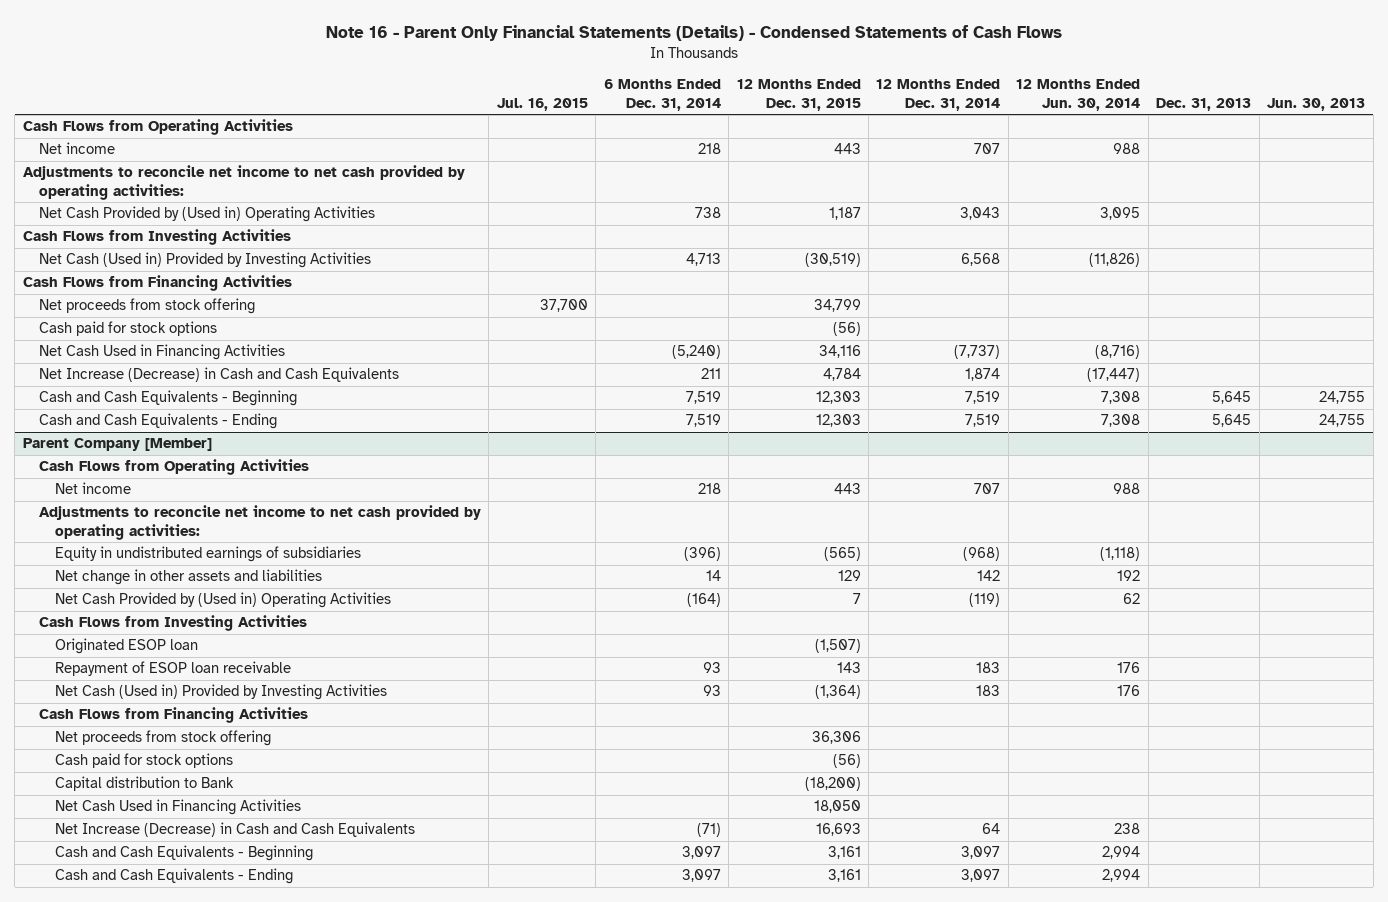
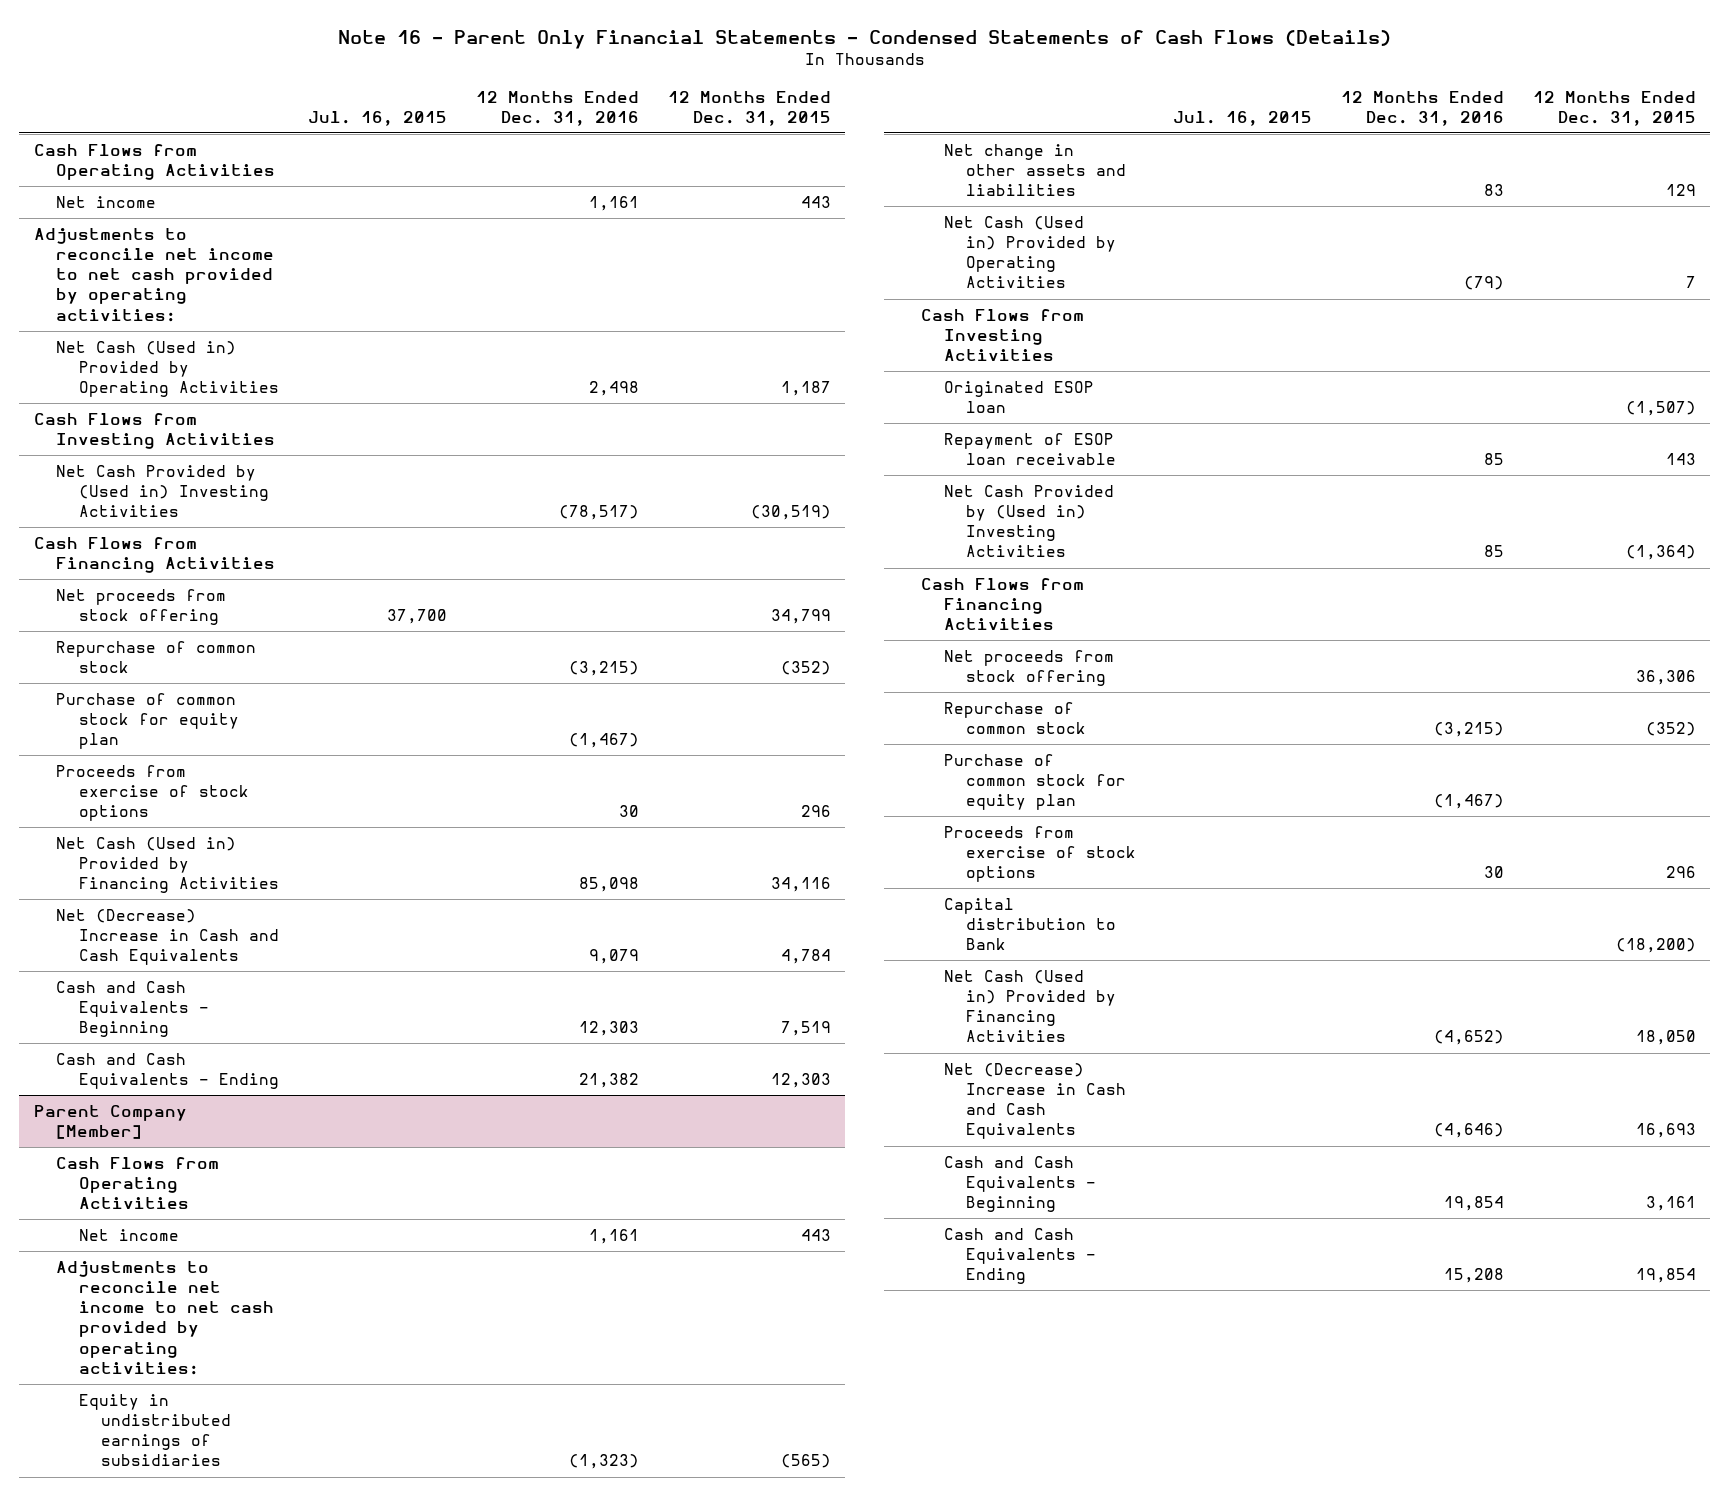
[325,24,1062,41] Note 16 - Parent Only Financial Statements (Details) - Condensed Statements of Cash Flows -> [337,29,1391,49] Note 16 - Parent Only Financial Statements - Condensed Statements of Cash Flows (Details)
[603,79,721,111] 6 Months Ended Dec. 31, 2014 -> none
[876,79,1001,111] 12 Months Ended Dec. 31, 2014 -> none
[1016,79,1141,111] 12 Months Ended Jun. 30, 2014 -> none
[1156,97,1252,111] Dec. 31, 2013 -> none
[1267,97,1366,111] Jun. 30, 2013 -> none
none -> [475,90,639,126] 12 Months Ended Dec. 31, 2016
[38,206,375,223] Net Cash Provided by (Used in) Operating Activities -> [56,340,279,398] Net Cash (Used in) Provided by Operating Activities
[38,252,371,269] Net Cash (Used in) Provided by Investing Activities -> [56,464,269,518] Net Cash Provided by (Used in) Investing Activities
[38,321,217,337] Cash paid for stock options -> none
none -> [56,640,257,674] Repurchase of common stock
none -> [56,692,239,750] Purchase of common stock for equity plan
none -> [56,764,249,822] Proceeds from exercise of stock options
[38,344,285,361] Net Cash Used in Financing Activities -> [56,836,279,894] Net Cash (Used in) Provided by Financing Activities
[38,367,399,383] Net Increase (Decrease) in Cash and Cash Equivalents -> [56,908,279,966] Net (Decrease) Increase in Cash and Cash Equivalents
[815,391,861,405] 12,303 -> [780,1021,831,1037] 7,519
[54,592,391,609] Net Cash Provided by (Used in) Operating Activities -> [943,215,1117,289] Net Cash (Used in) Provided by Operating Activities
[54,684,387,701] Net Cash (Used in) Provided by Investing Activities -> [943,484,1114,558] Net Cash Provided by (Used in) Investing Activities
[54,753,233,769] Cash paid for stock options -> none
none -> [943,701,1087,735] Repurchase of common stock
none -> [943,753,1127,811] Purchase of common stock for equity plan
none -> [943,825,1137,883] Proceeds from exercise of stock options
[54,799,301,816] Net Cash Used in Financing Activities -> [943,969,1117,1043] Net Cash (Used in) Provided by Financing Activities
[54,822,415,838] Net Increase (Decrease) in Cash and Cash Equivalents -> [943,1062,1127,1140] Net (Decrease) Increase in Cash and Cash Equivalents
[827,869,861,883] 3,161 -> [1635,1268,1696,1284] 19,854

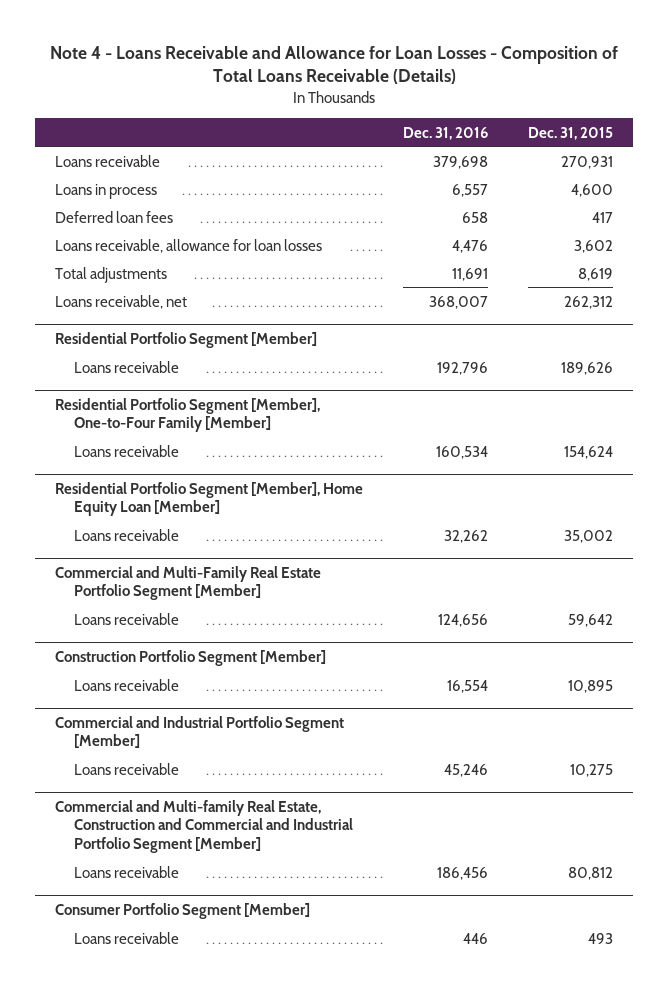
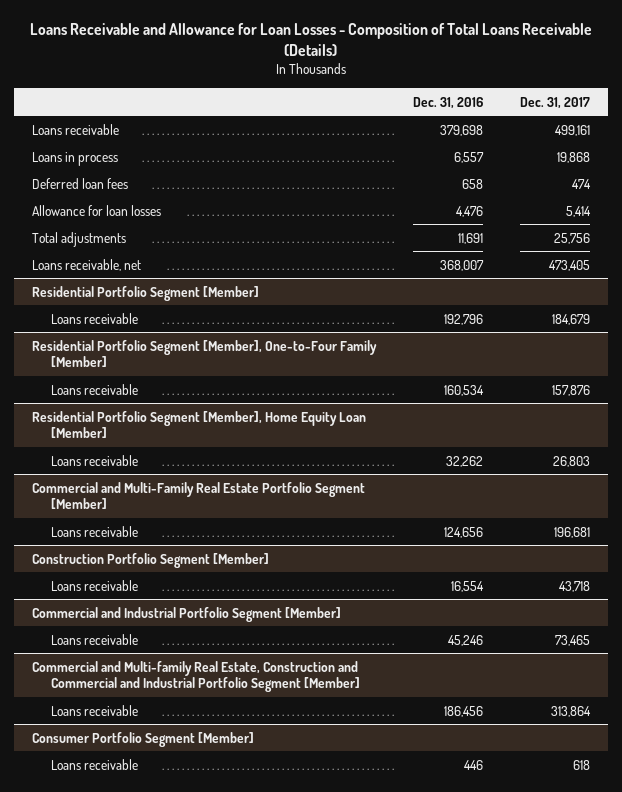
[49,45,618,85] Note 4 - Loans Receivable and Allowance for Loan Losses - Composition of Total Loans Receivable (Details) -> [29,22,592,56] Loans Receivable and Allowance for Loan Losses - Composition of Total Loans Receivable (Details)
[527,126,613,140] Dec. 31, 2015 -> none
none -> [519,96,590,109] Dec. 31, 2017
[55,238,323,253] Loans receivable, allowance for loan losses -> [32,204,162,216] Allowance for loan losses

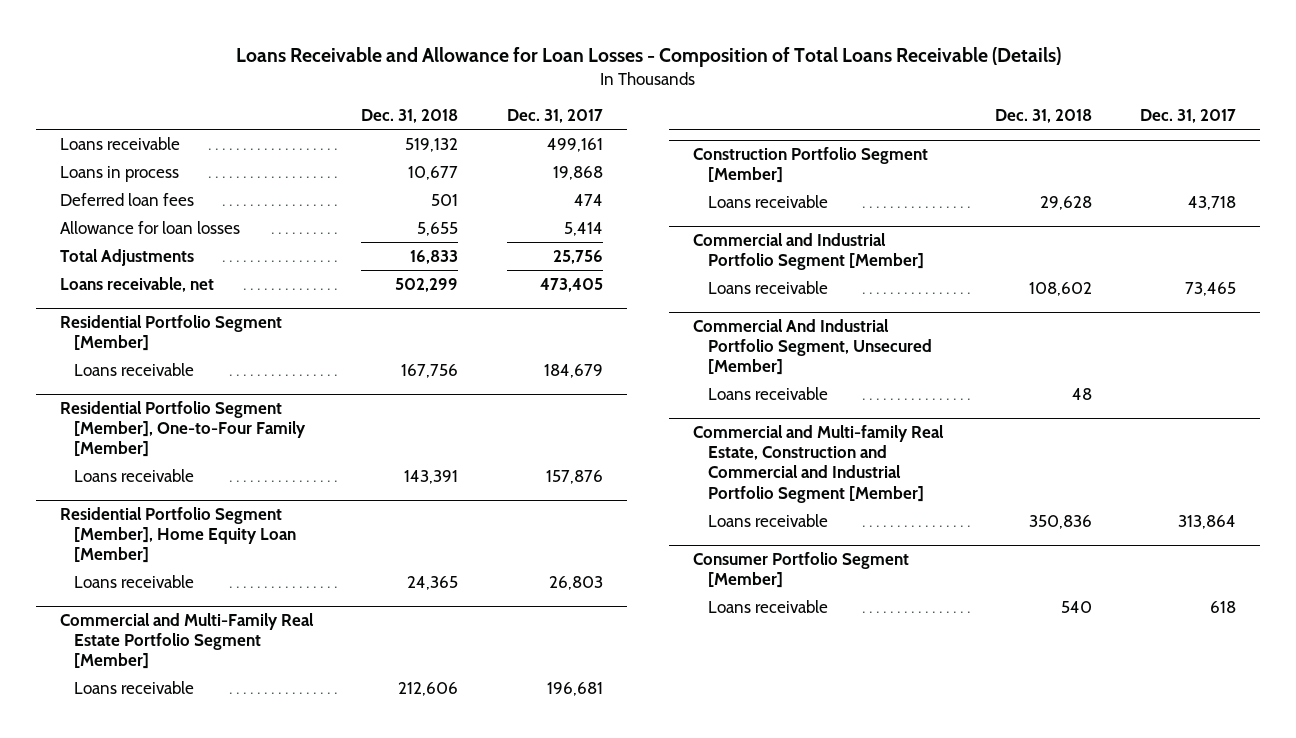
[412,96,483,109] Dec. 31, 2016 -> none
none -> [361,109,459,124] Dec. 31, 2018
[32,231,127,247] Total adjustments -> [60,248,195,266] Total Adjustments
none -> [693,318,932,376] Commercial And Industrial Portfolio Segment, Unsecured [Member]
none -> [707,386,828,400] Loans receivable

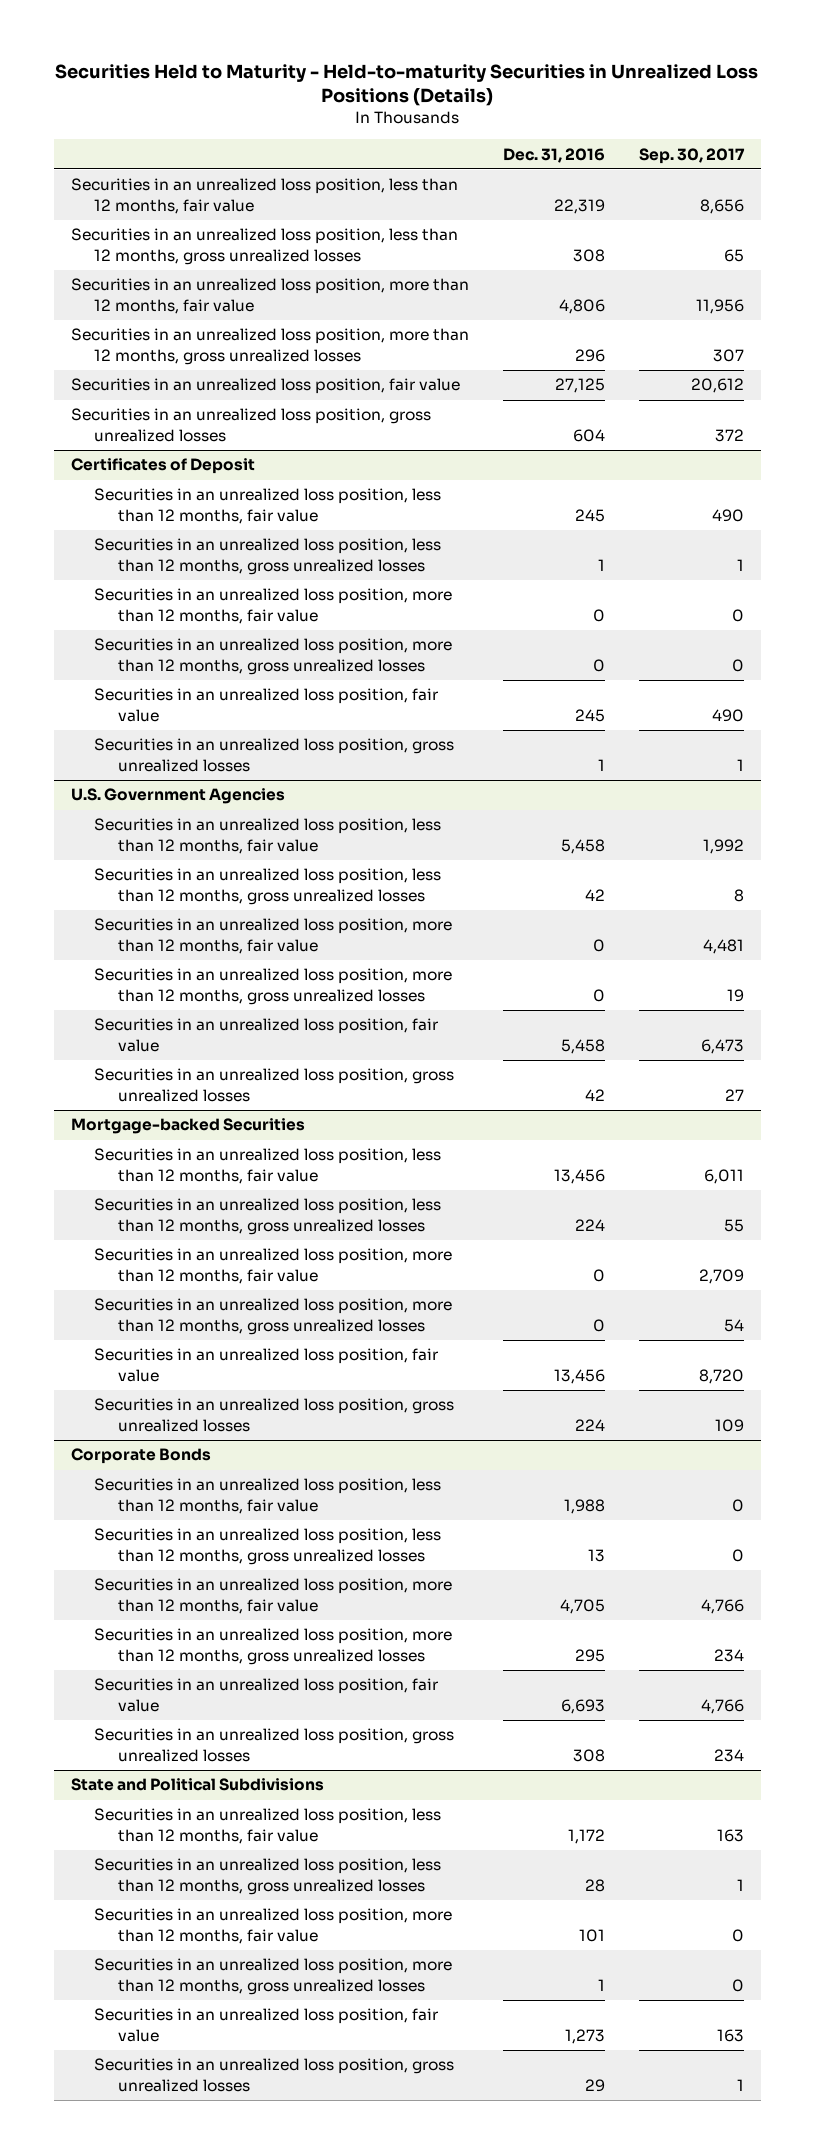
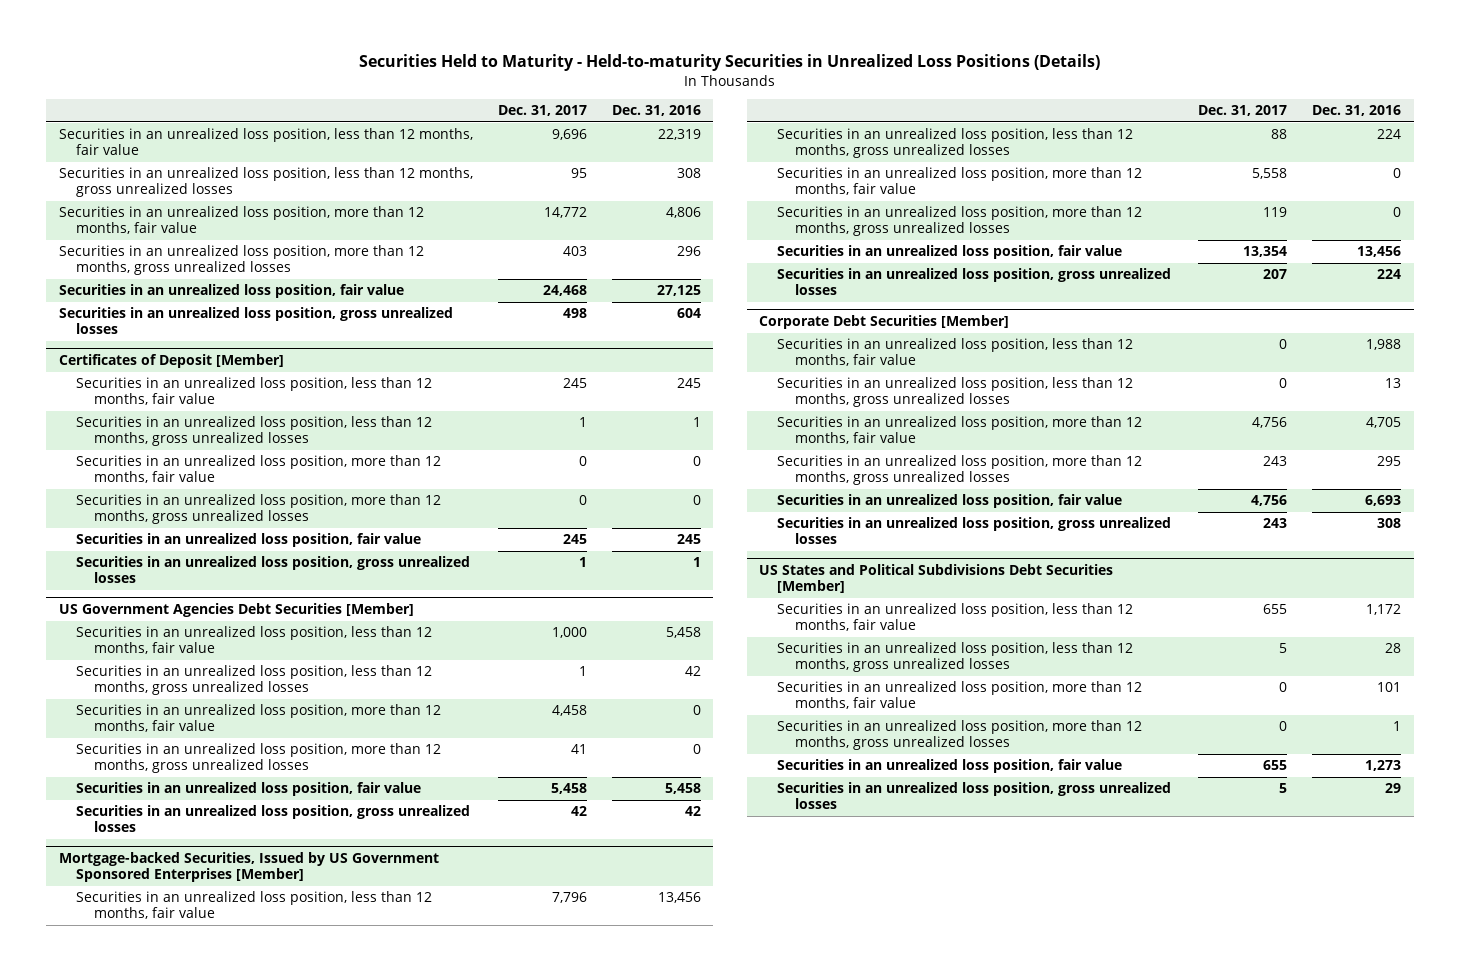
[638,147,745,164] Sep. 30, 2017 -> none
none -> [497,105,587,117] Dec. 31, 2017
[70,458,255,475] Certificates of Deposit -> [58,354,284,369] Certificates of Deposit [Member]
[70,788,285,805] U.S. Government Agencies -> [58,603,414,618] US Government Agencies Debt Securities [Member]
[70,1118,305,1135] Mortgage-backed Securities -> [58,852,439,883] Mortgage-backed Securities, Issued by US Government Sponsored Enterprises [Member]
[70,1448,211,1465] Corporate Bonds -> [759,315,1010,330] Corporate Debt Securities [Member]
[70,1778,324,1792] State and Political Subdivisions -> [759,564,1114,594] US States and Political Subdivisions Debt Securities [Member]

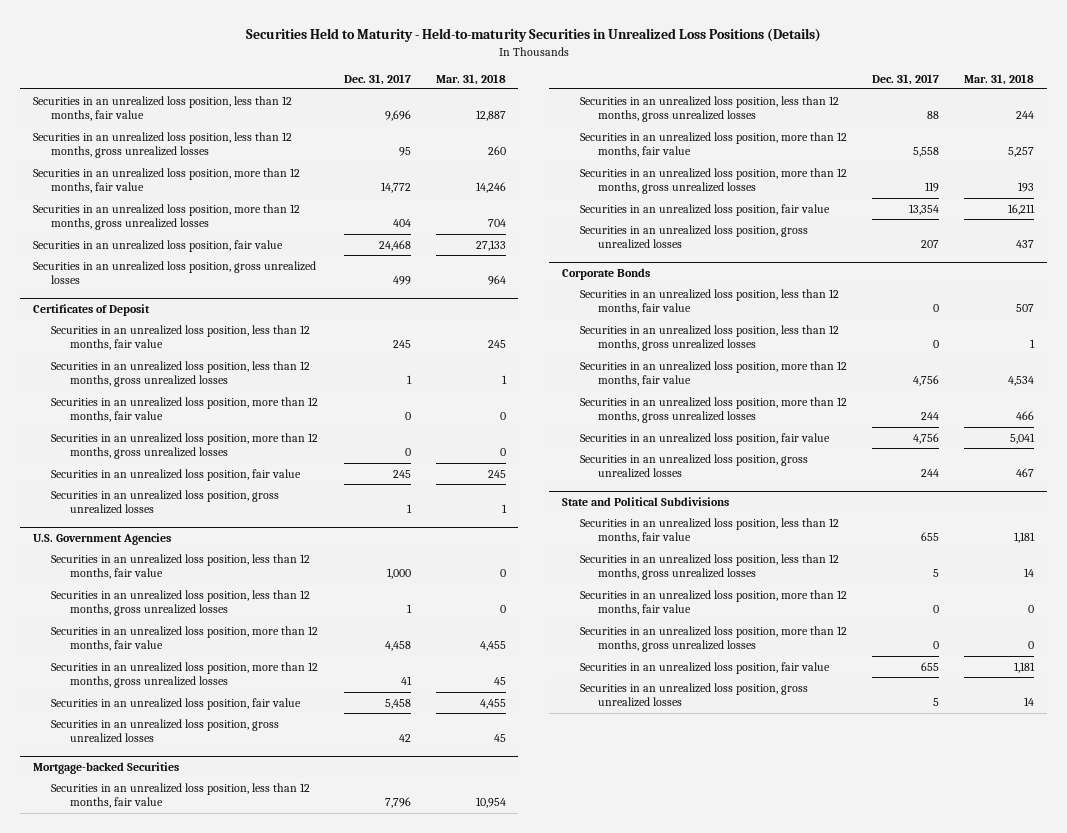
[611,105,701,117] Dec. 31, 2016 -> none
none -> [435,73,506,85] Mar. 31, 2018
[562,246,587,257] 403 -> [392,219,411,228] 404
[562,308,587,319] 498 -> [392,276,411,286] 499
[58,354,284,369] Certificates of Deposit [Member] -> [32,303,150,316] Certificates of Deposit
[58,603,414,618] US Government Agencies Debt Securities [Member] -> [32,532,171,545] U.S. Government Agencies
[58,852,439,883] Mortgage-backed Securities, Issued by US Government Sponsored Enterprises [Member] -> [32,761,179,774] Mortgage-backed Securities
[759,315,1010,330] Corporate Debt Securities [Member] -> [561,267,650,280] Corporate Bonds
[1263,456,1288,467] 243 -> [921,412,940,421] 244
[1263,518,1288,529] 243 -> [921,469,940,478] 244
[759,564,1114,594] US States and Political Subdivisions Debt Securities [Member] -> [561,496,729,506] State and Political Subdivisions

